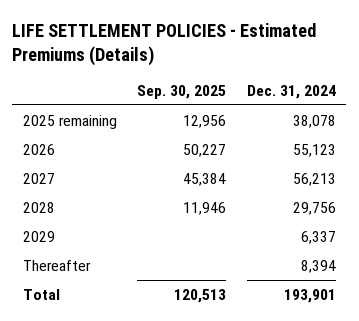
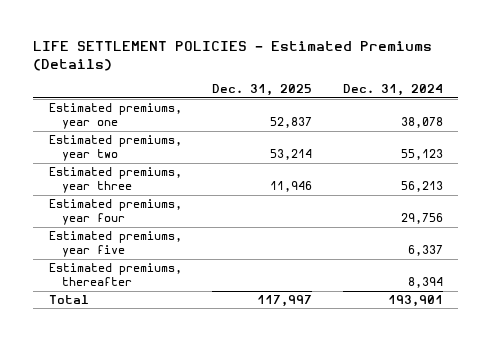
[137,84,227,99] Sep. 30, 2025 -> none
none -> [212,84,313,97] Dec. 31, 2025
[22,114,117,129] 2025 remaining -> [48,103,182,130] Estimated premiums, year one
[22,143,55,155] 2026 -> [48,135,182,162] Estimated premiums, year two
[22,172,55,184] 2027 -> [48,167,182,194] Estimated premiums, year three
[22,201,55,213] 2028 -> [48,199,182,226] Estimated premiums, year four
[22,230,55,242] 2029 -> [48,231,182,258] Estimated premiums, year five
[22,259,91,271] Thereafter -> [48,263,182,287] Estimated premiums, thereafter

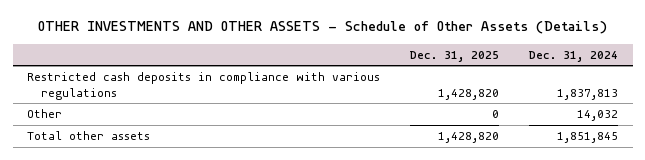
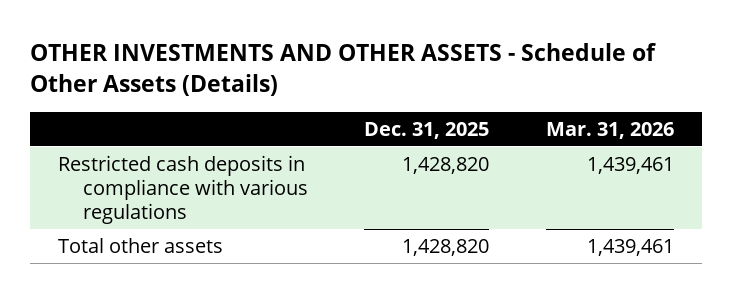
[528,50,618,62] Dec. 31, 2024 -> none
none -> [545,122,674,140] Mar. 31, 2026
[27,109,63,119] Other -> none

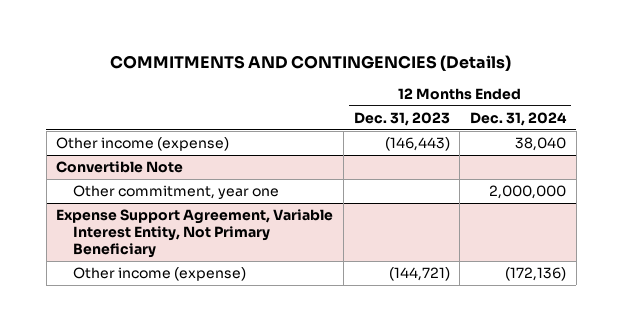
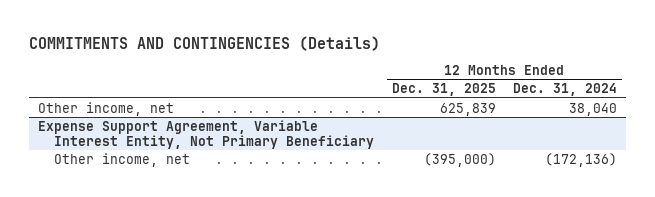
[353,111,450,126] Dec. 31, 2023 -> none
none -> [391,83,496,97] Dec. 31, 2025
[56,161,184,174] Convertible Note -> none
[72,185,279,200] Other commitment, year one -> none
[56,137,230,152] Other income (expense) -> [37,101,174,116] Other income, net
[72,267,246,282] Other income (expense) -> [54,152,191,167] Other income, net

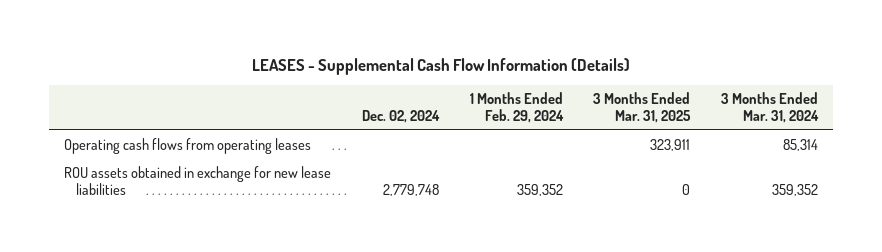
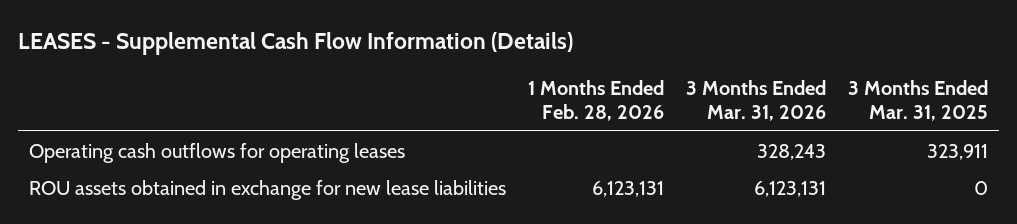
[361,109,440,123] Dec. 02, 2024 -> none
[469,92,564,123] 1 Months Ended Feb. 29, 2024 -> none
[720,92,819,123] 3 Months Ended Mar. 31, 2024 -> none
none -> [527,79,664,122] 1 Months Ended Feb. 28, 2026
none -> [686,79,827,122] 3 Months Ended Mar. 31, 2026
[64,138,312,155] Operating cash flows from operating leases -> [28,142,405,163] Operating cash outflows for operating leases

